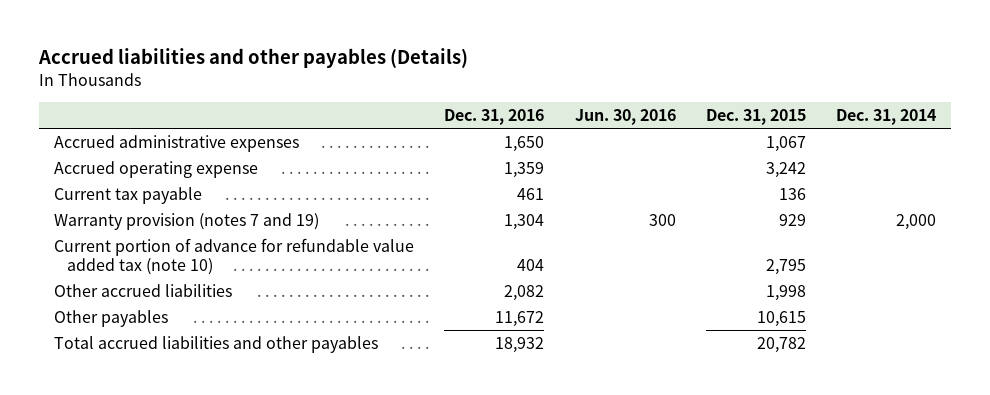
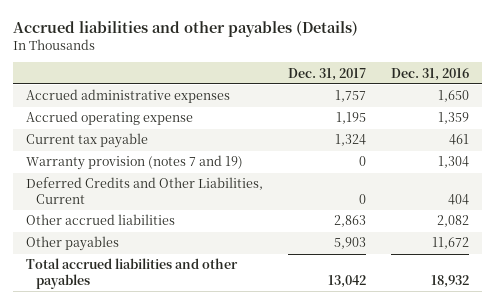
[574,109,676,126] Jun. 30, 2016 -> none
[705,109,806,126] Dec. 31, 2015 -> none
[835,109,936,126] Dec. 31, 2014 -> none
none -> [288,67,367,81] Dec. 31, 2017
[54,238,415,275] Current portion of advance for refundable value added tax (note 10) -> [25,177,263,204] Deferred Credits and Other Liabilities, Current

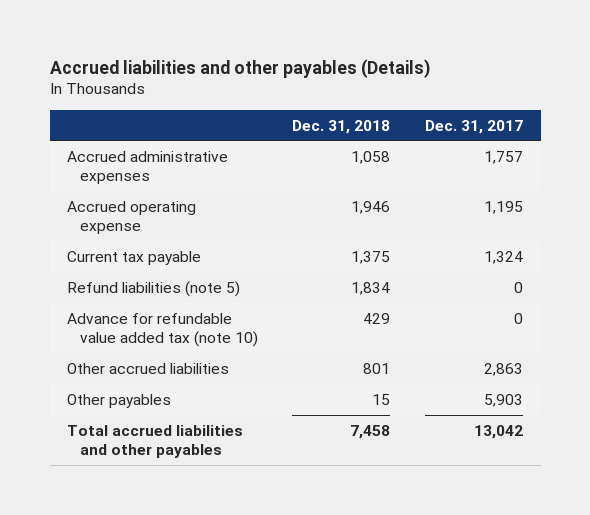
[391,67,470,81] Dec. 31, 2016 -> none
none -> [292,119,391,134] Dec. 31, 2018
[25,155,243,171] Warranty provision (notes 7 and 19) -> none
none -> [67,280,241,297] Refund liabilities (note 5)
[25,177,263,204] Deferred Credits and Other Liabilities, Current -> [67,312,258,348] Advance for refundable value added tax (note 10)

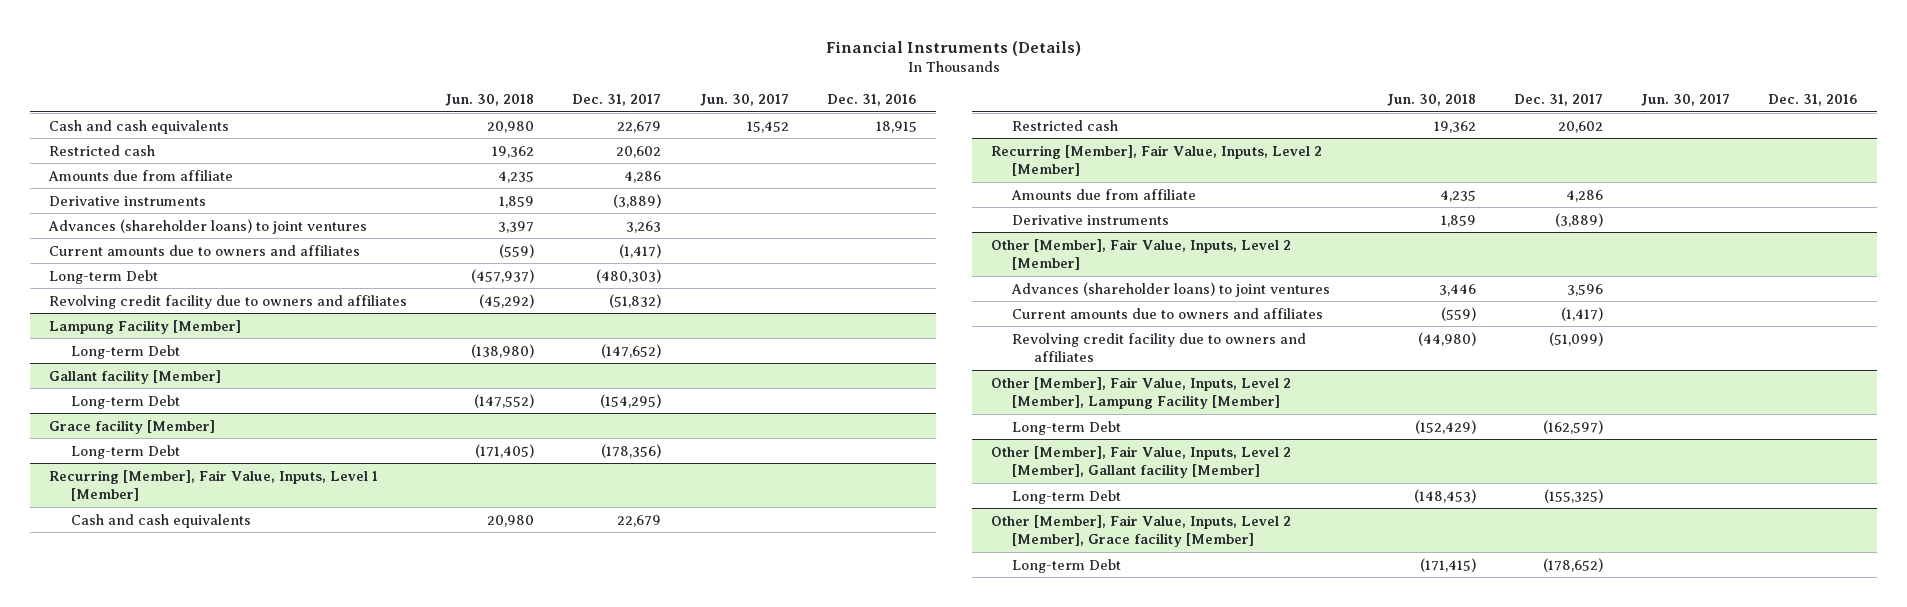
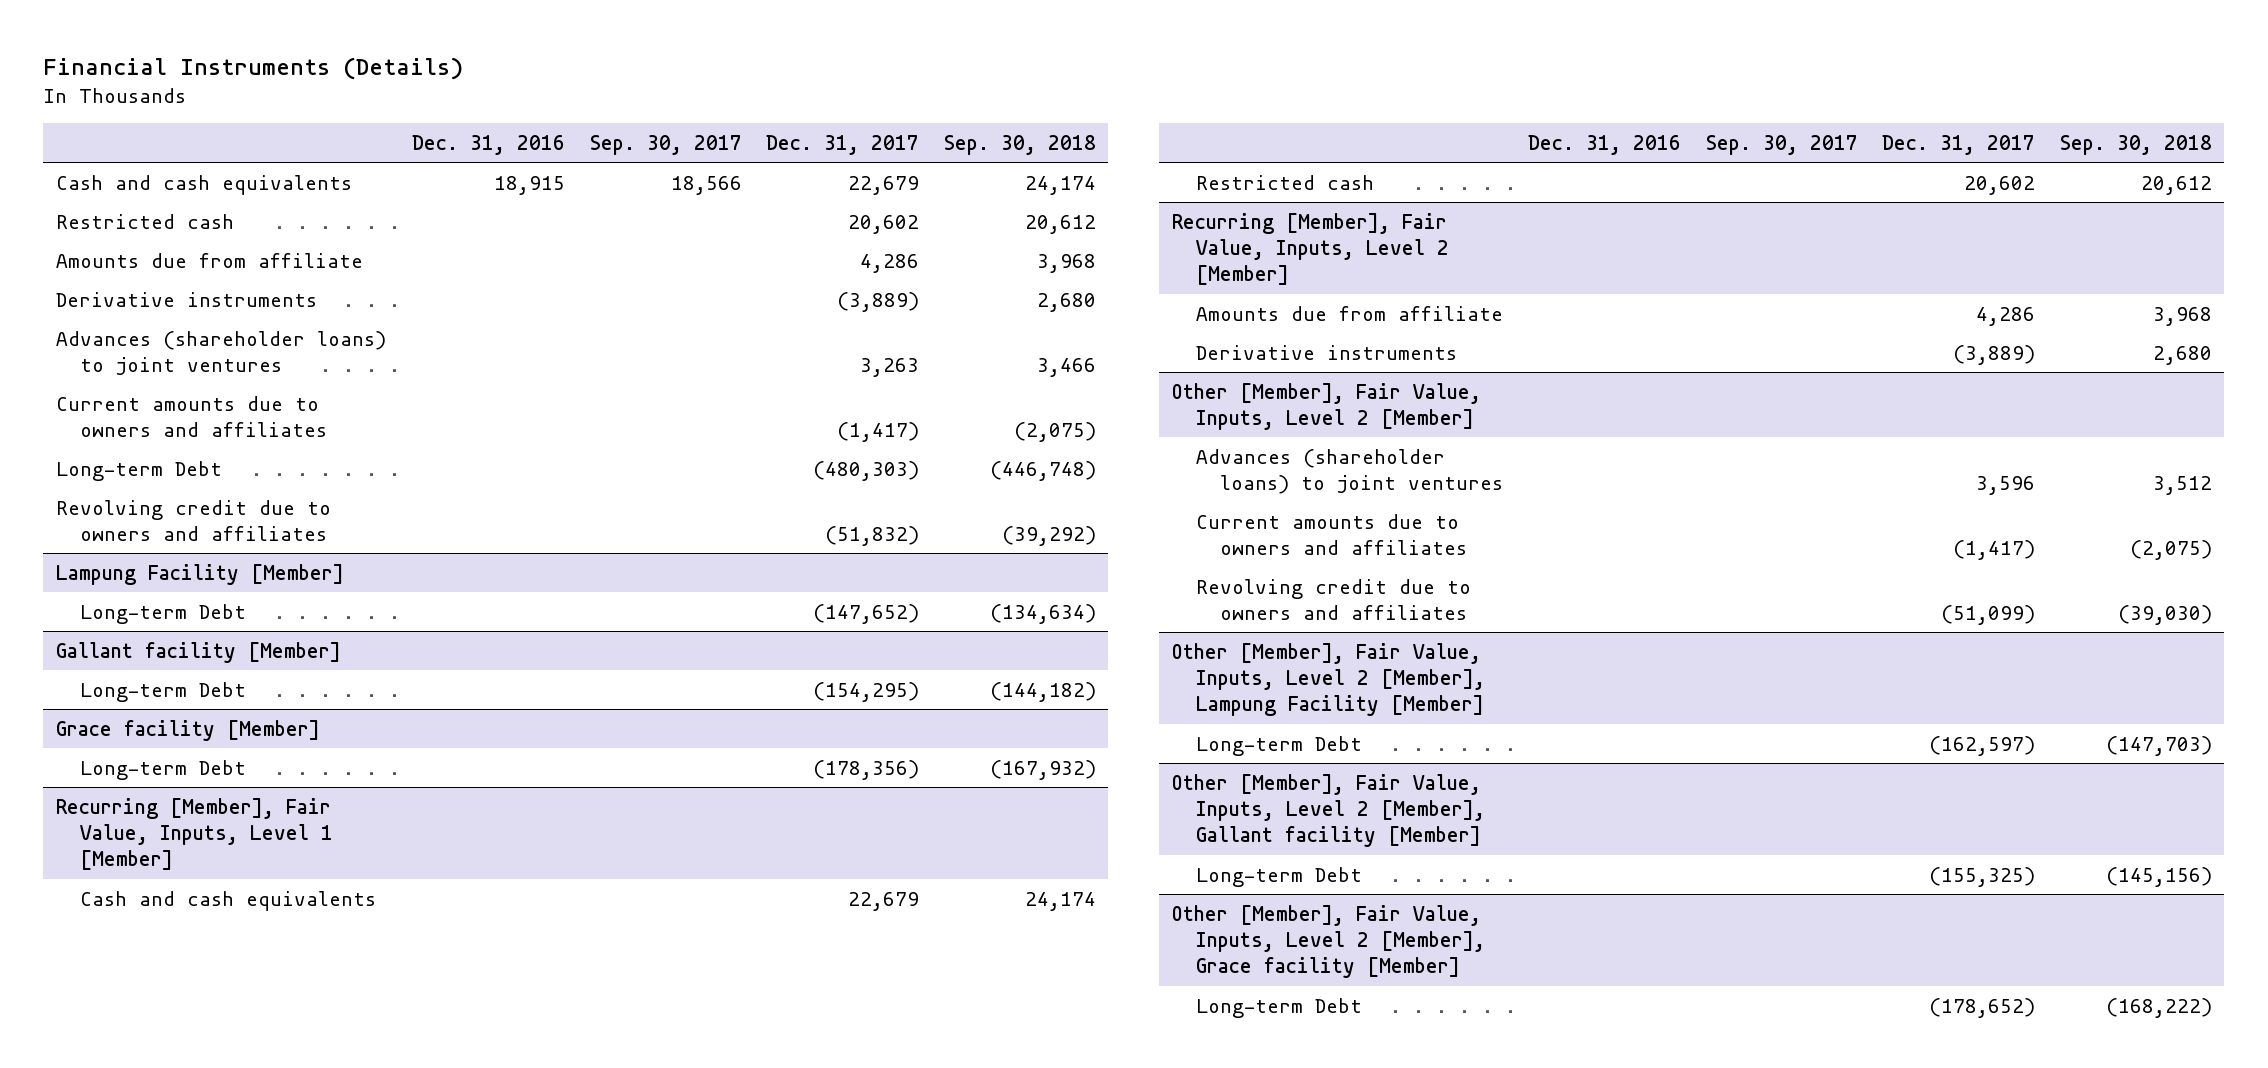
[445,94,535,107] Jun. 30, 2018 -> none
[699,94,789,107] Jun. 30, 2017 -> none
none -> [589,134,742,155] Sep. 30, 2017
none -> [943,134,1096,155] Sep. 30, 2018
[49,294,408,309] Revolving credit facility due to owners and affiliates -> [55,499,331,541] Revolving credit due to owners and affiliates
[1012,332,1307,362] Revolving credit facility due to owners and affiliates -> [1195,578,1471,620] Revolving credit due to owners and affiliates

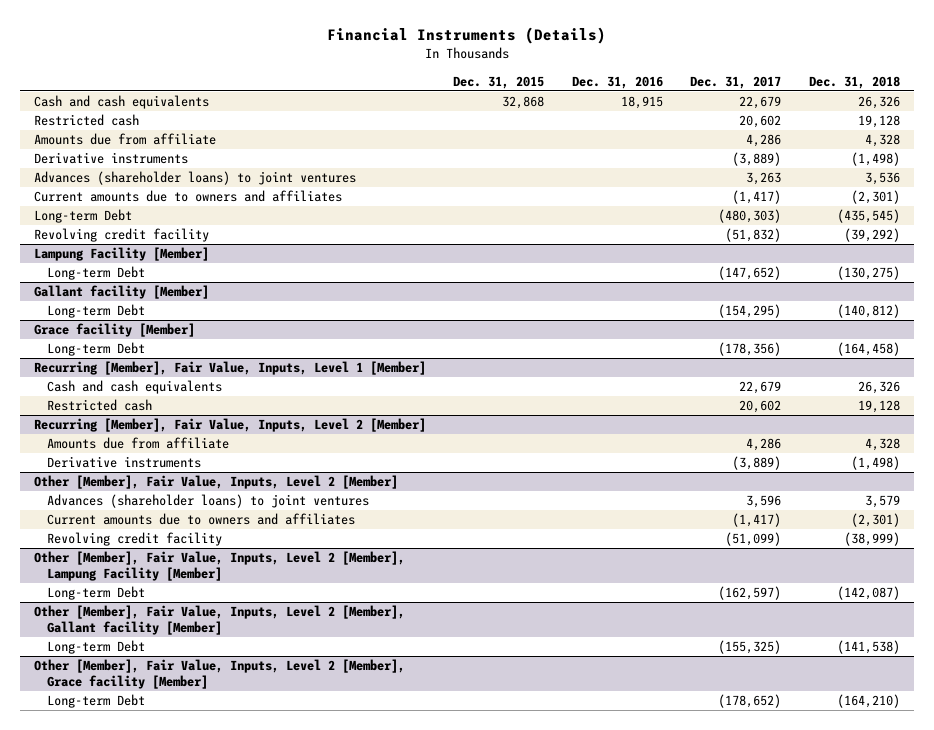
[589,134,742,155] Sep. 30, 2017 -> none
[943,134,1096,155] Sep. 30, 2018 -> none
none -> [453,75,545,89] Dec. 31, 2015
none -> [808,75,900,89] Dec. 31, 2018
[55,499,331,541] Revolving credit due to owners and affiliates -> [33,228,209,243] Revolving credit facility
[1195,578,1471,620] Revolving credit due to owners and affiliates -> [47,532,223,547] Revolving credit facility

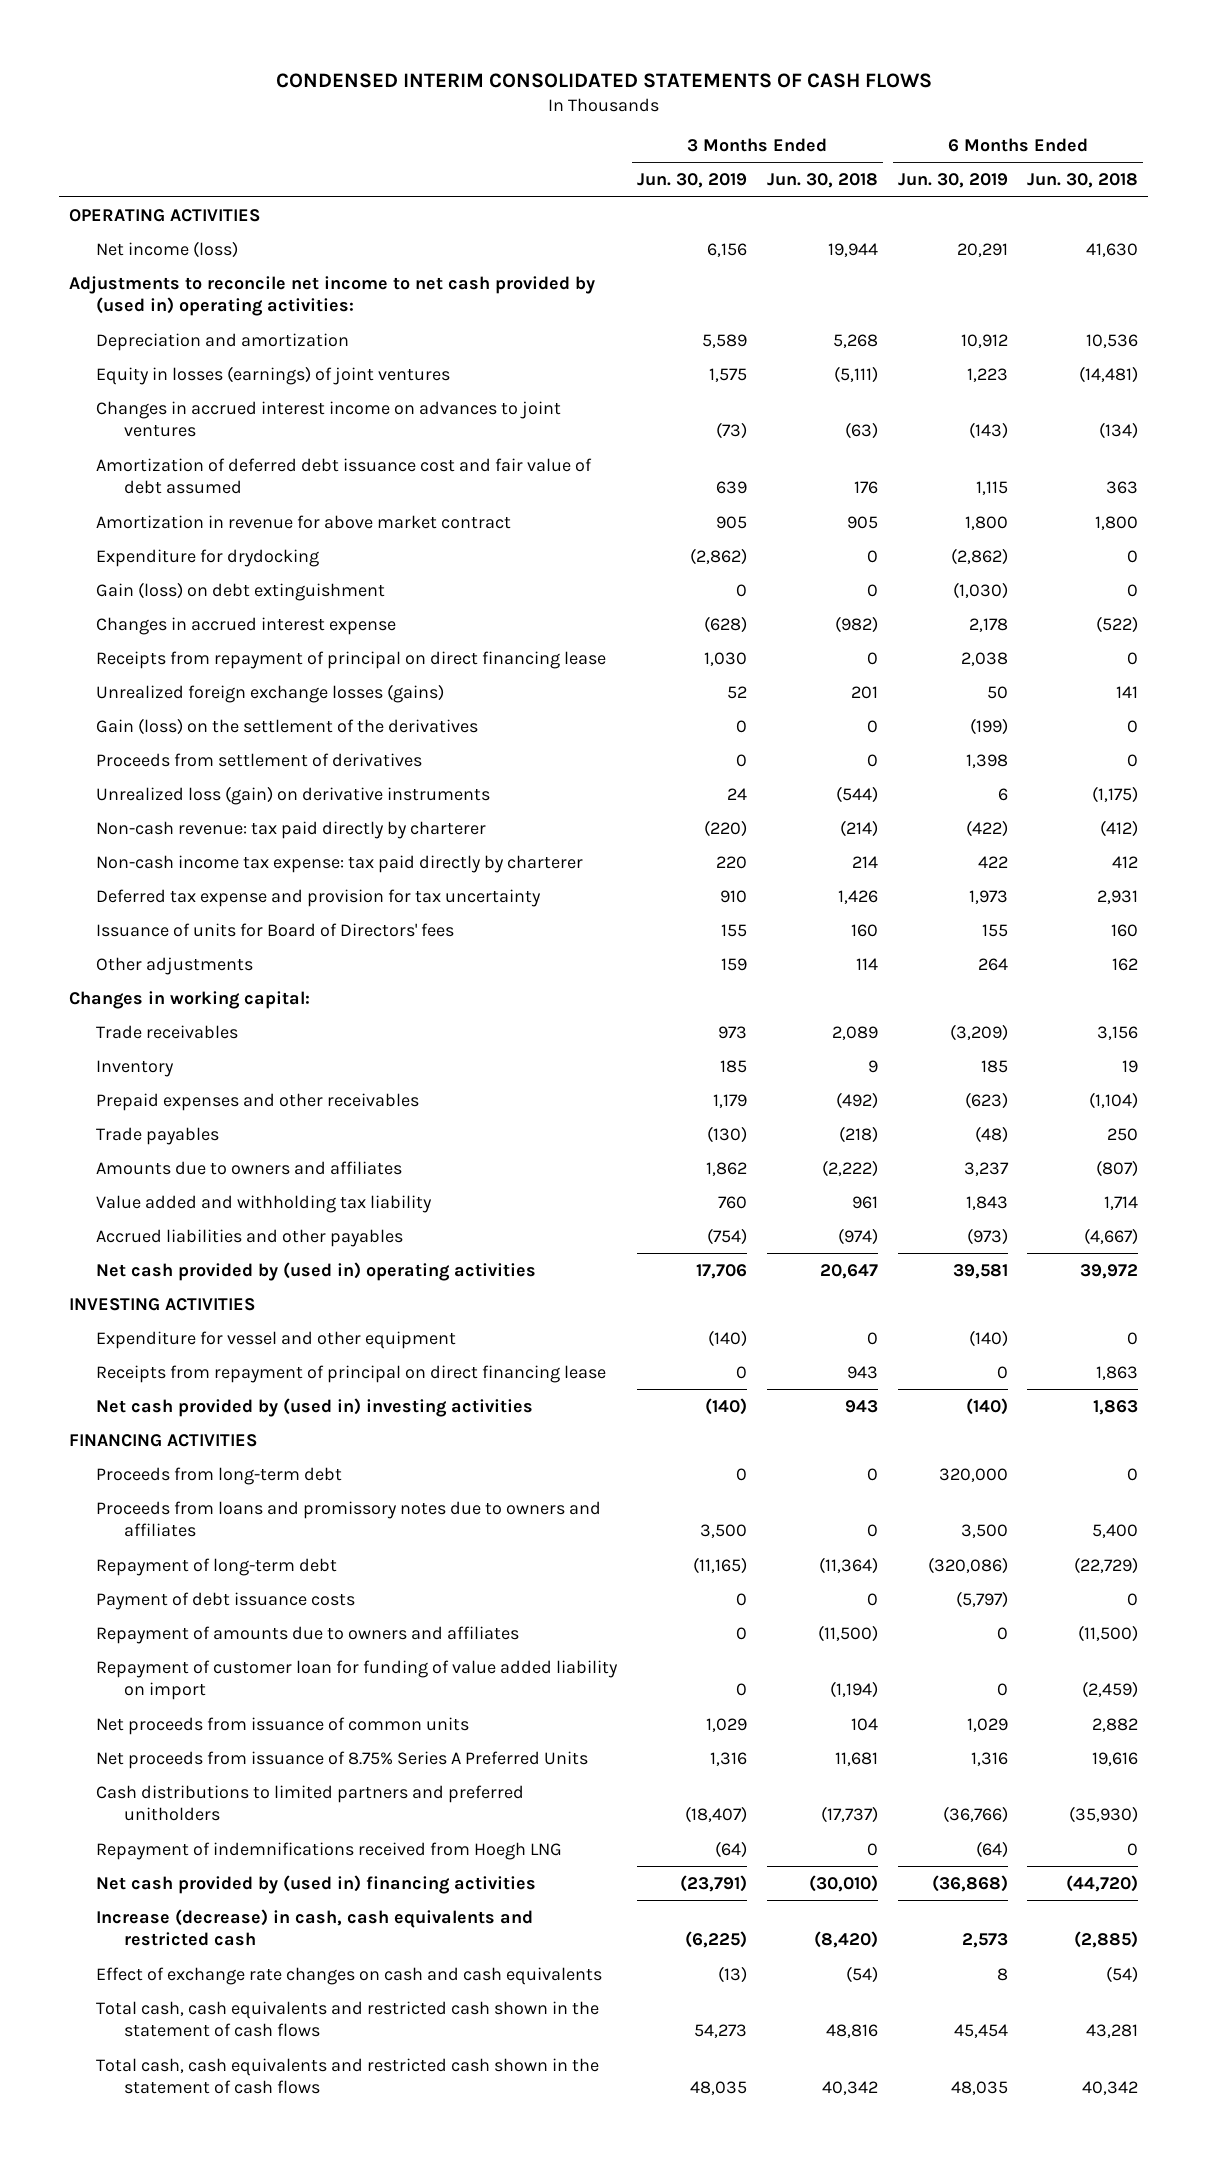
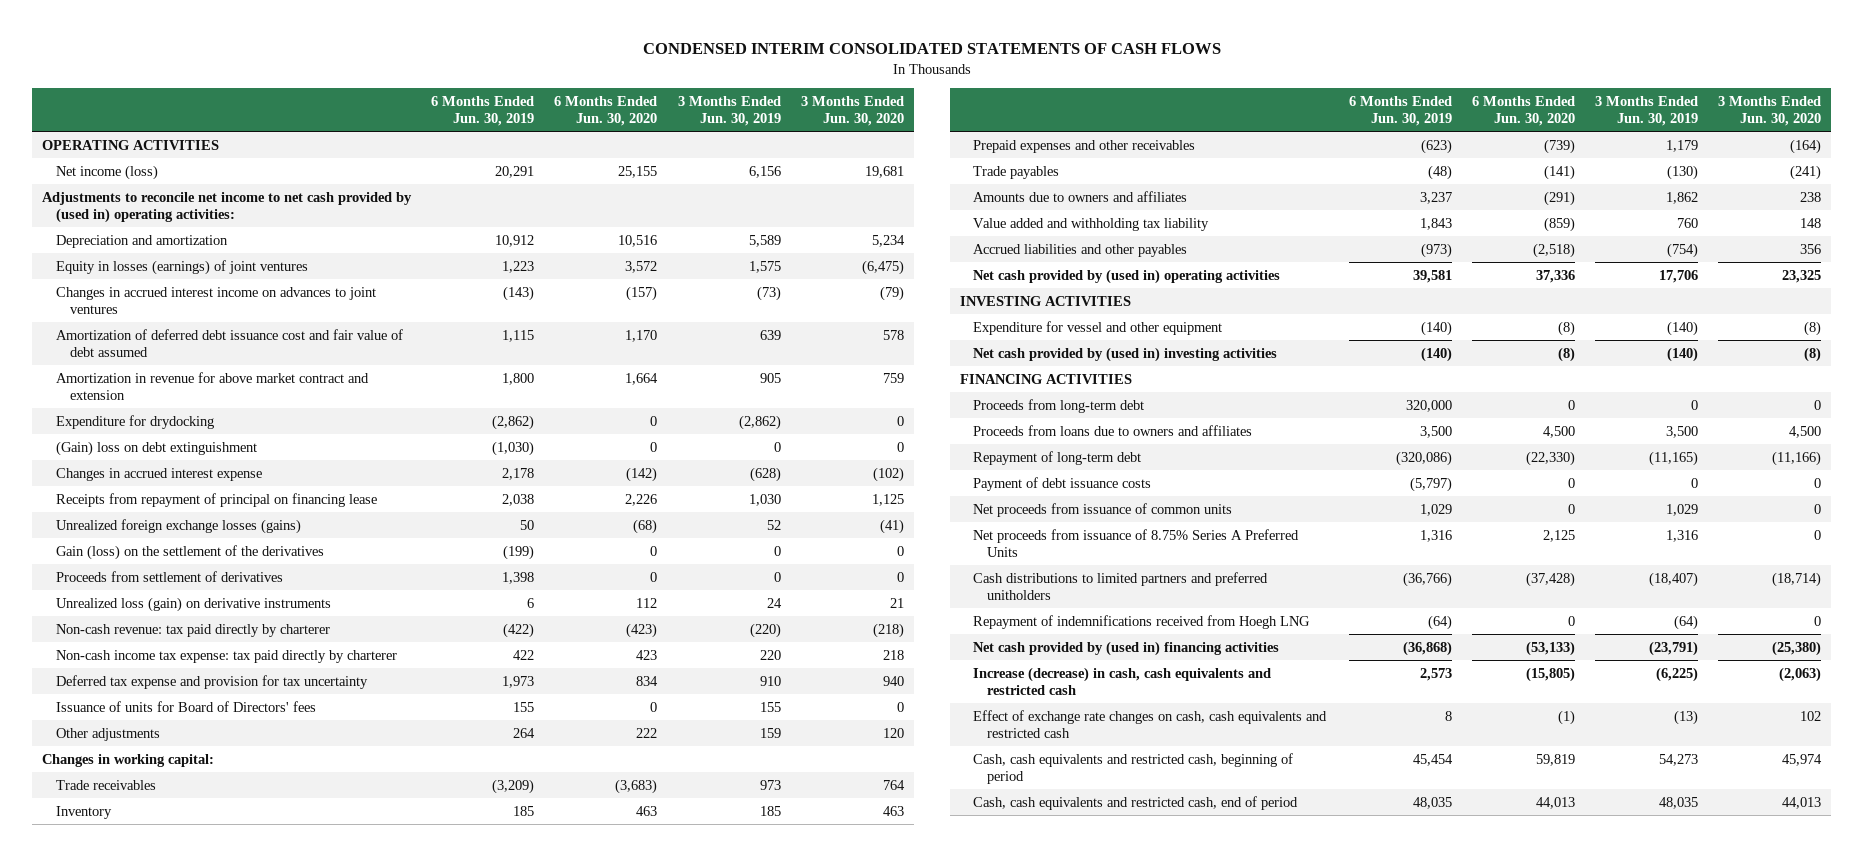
[766,173,878,189] Jun. 30, 2018 -> none
[1027,173,1139,189] Jun. 30, 2018 -> none
none -> [554,95,658,126] 6 Months Ended Jun. 30, 2020
none -> [800,95,904,126] 3 Months Ended Jun. 30, 2020
[96,514,512,529] Amortization in revenue for above market contract -> [56,371,370,400] Amortization in revenue for above market contract and extension
[96,581,386,601] Gain (loss) on debt extinguishment -> [56,440,258,456] (Gain) loss on debt extinguishment
[96,650,607,669] Receipts from repayment of principal on direct financing lease -> [56,492,378,507] Receipts from repayment of principal on financing lease
[96,1364,607,1383] Receipts from repayment of principal on direct financing lease -> none
[96,1500,602,1538] Proceeds from loans and promissory notes due to owners and affiliates -> [973,424,1253,436] Proceeds from loans due to owners and affiliates
[96,1625,520,1644] Repayment of amounts due to owners and affiliates -> none
[96,1659,619,1701] Repayment of customer loan for funding of value added liability on import -> none
[96,1966,603,1985] Effect of exchange rate changes on cash and cash equivalents -> [973,709,1328,738] Effect of exchange rate changes on cash, cash equivalents and restricted cash
[96,2000,600,2038] Total cash, cash equivalents and restricted cash shown in the statement of cash flows -> [973,752,1294,784] Cash, cash equivalents and restricted cash, beginning of period
[96,2057,600,2095] Total cash, cash equivalents and restricted cash shown in the statement of cash flows -> [973,795,1299,810] Cash, cash equivalents and restricted cash, end of period

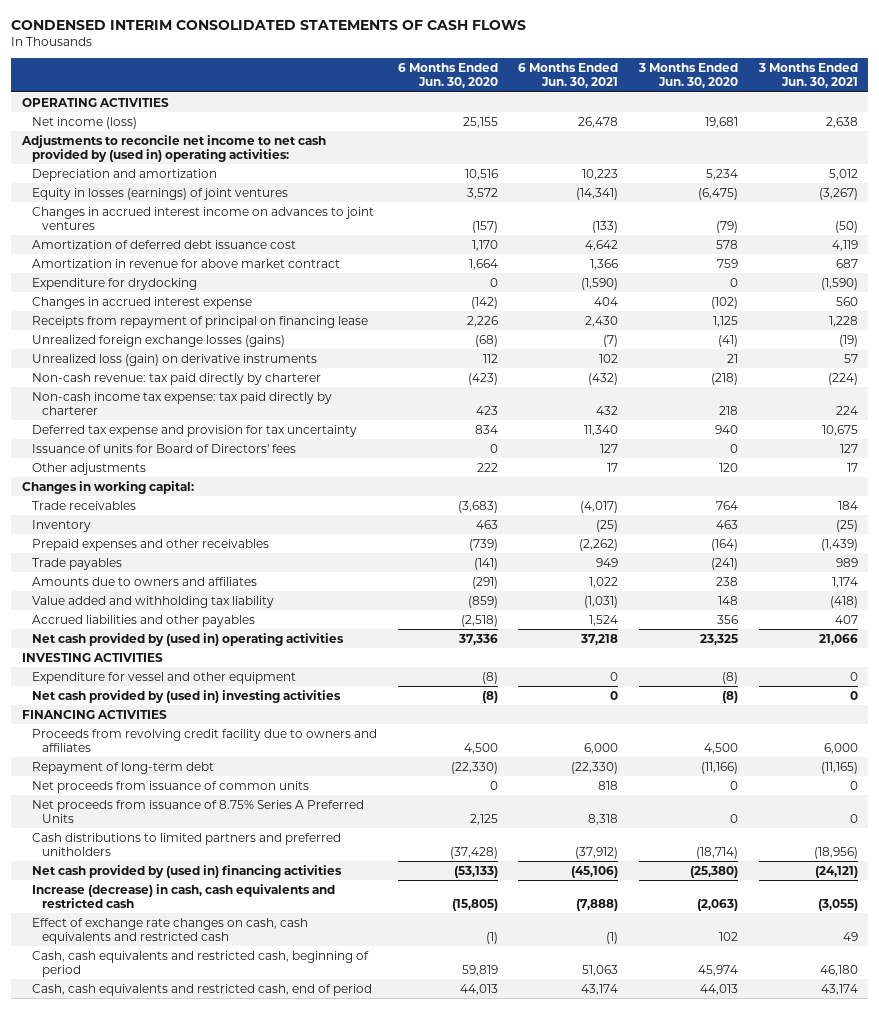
[431,95,535,126] 6 Months Ended Jun. 30, 2019 -> none
[677,95,781,126] 3 Months Ended Jun. 30, 2019 -> none
none -> [518,62,619,89] 6 Months Ended Jun. 30, 2021
none -> [757,62,858,89] 3 Months Ended Jun. 30, 2021
[56,328,404,357] Amortization of deferred debt issuance cost and fair value of debt assumed -> [31,239,296,249] Amortization of deferred debt issuance cost
[56,371,370,400] Amortization in revenue for above market contract and extension -> [31,258,340,268] Amortization in revenue for above market contract
[56,440,258,456] (Gain) loss on debt extinguishment -> none
[56,544,325,560] Gain (loss) on the settlement of the derivatives -> none
[56,570,284,582] Proceeds from settlement of derivatives -> none
[973,398,1145,413] Proceeds from long-term debt -> none
[973,424,1253,436] Proceeds from loans due to owners and affiliates -> [31,728,377,753] Proceeds from revolving credit facility due to owners and affiliates
[973,476,1152,491] Payment of debt issuance costs -> none
[973,614,1311,629] Repayment of indemnifications received from Hoegh LNG -> none

